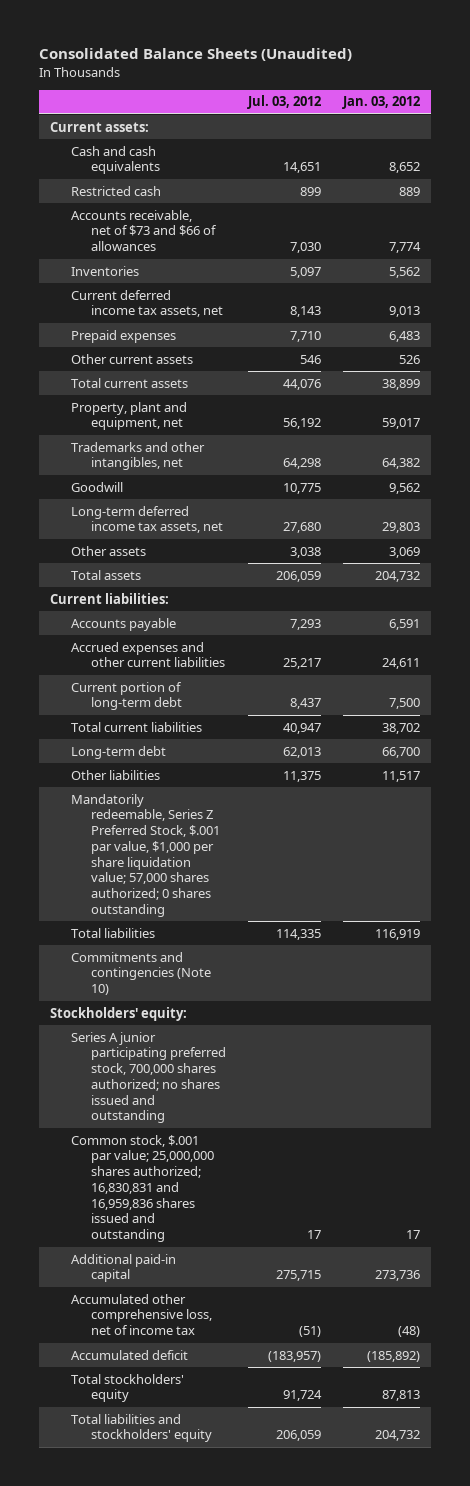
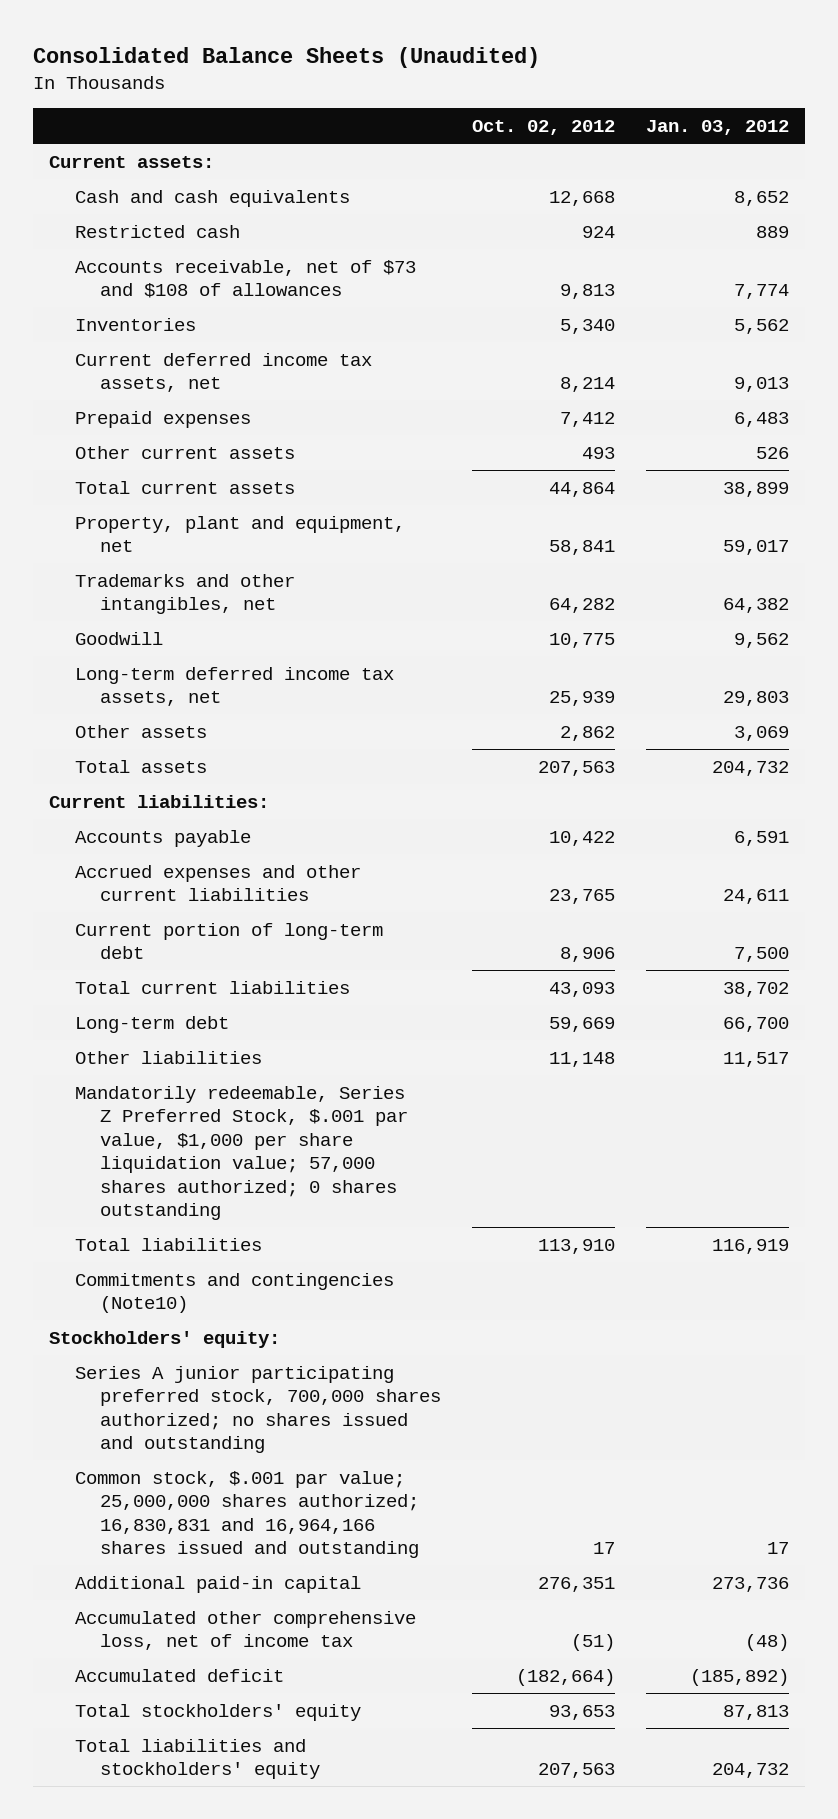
[246,95,321,110] Jul. 03, 2012 -> none
none -> [472,120,616,136] Oct. 02, 2012
[70,209,218,252] Accounts receivable, net of $73 and $66 of allowances -> [74,259,416,299] Accounts receivable, net of $73 and $108 of allowances
[70,951,212,996] Commitments and contingencies (Note 10) -> [74,1272,394,1314] Commitments and contingencies (Note10)
[70,1134,215,1243] Common stock, $.001 par value; 25,000,000 shares authorized; 16,830,831 and 16,959,836 shares issued and outstanding -> [74,1470,420,1559] Common stock, $.001 par value; 25,000,000 shares authorized; 16,830,831 and 16,964,166 shares issued and outstanding

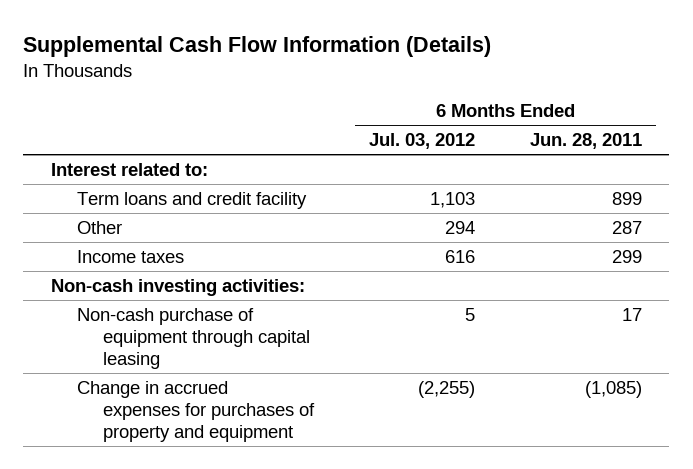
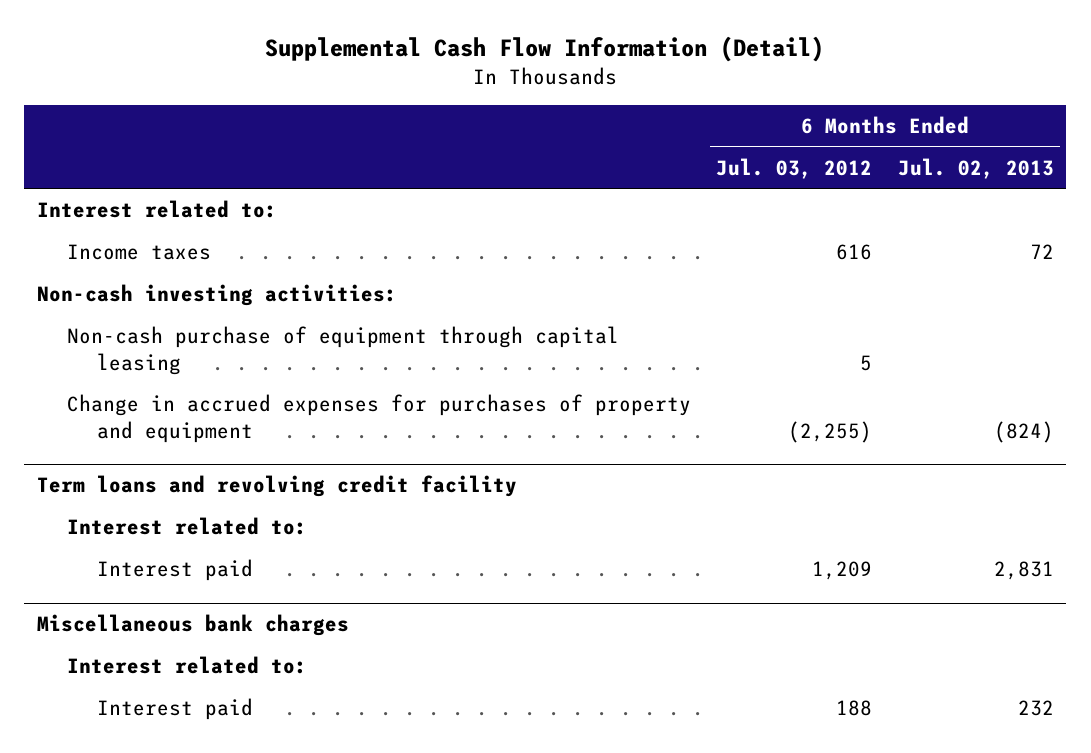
[23,36,492,58] Supplemental Cash Flow Information (Details) -> [265,36,825,63] Supplemental Cash Flow Information (Detail)
[530,133,643,150] Jun. 28, 2011 -> none
none -> [897,157,1054,179] Jul. 02, 2013
[76,192,307,210] Term loans and credit facility -> none
[76,221,122,235] Other -> none
none -> [36,475,517,498] Term loans and revolving credit facility
none -> [66,517,307,536] Interest related to:
none -> [96,559,253,582] Interest paid
none -> [36,614,349,637] Miscellaneous bank charges
none -> [66,656,307,675] Interest related to:
none -> [96,698,253,721] Interest paid

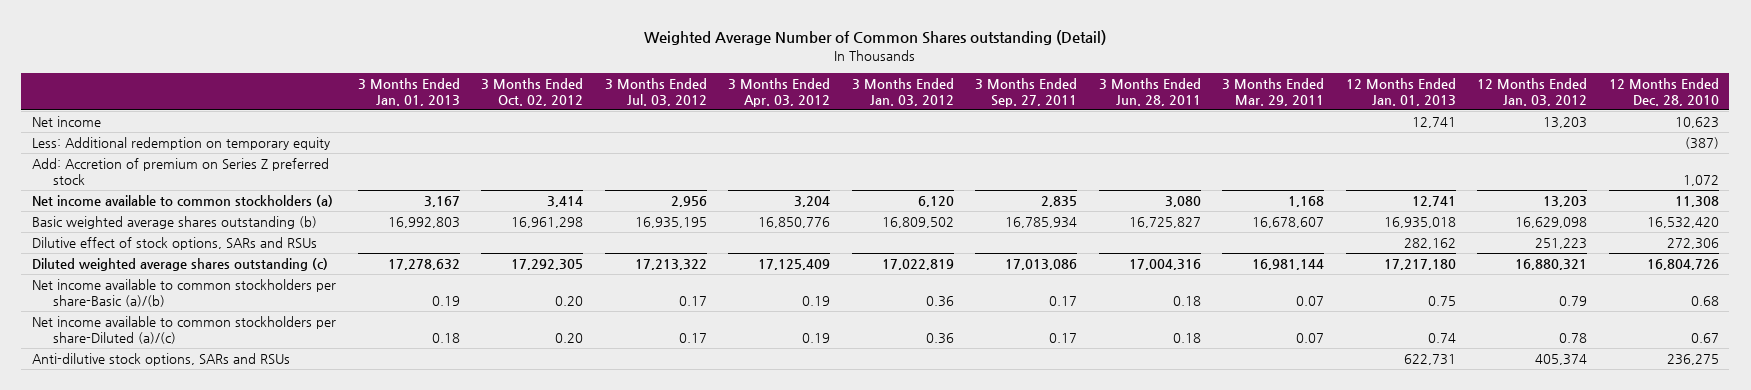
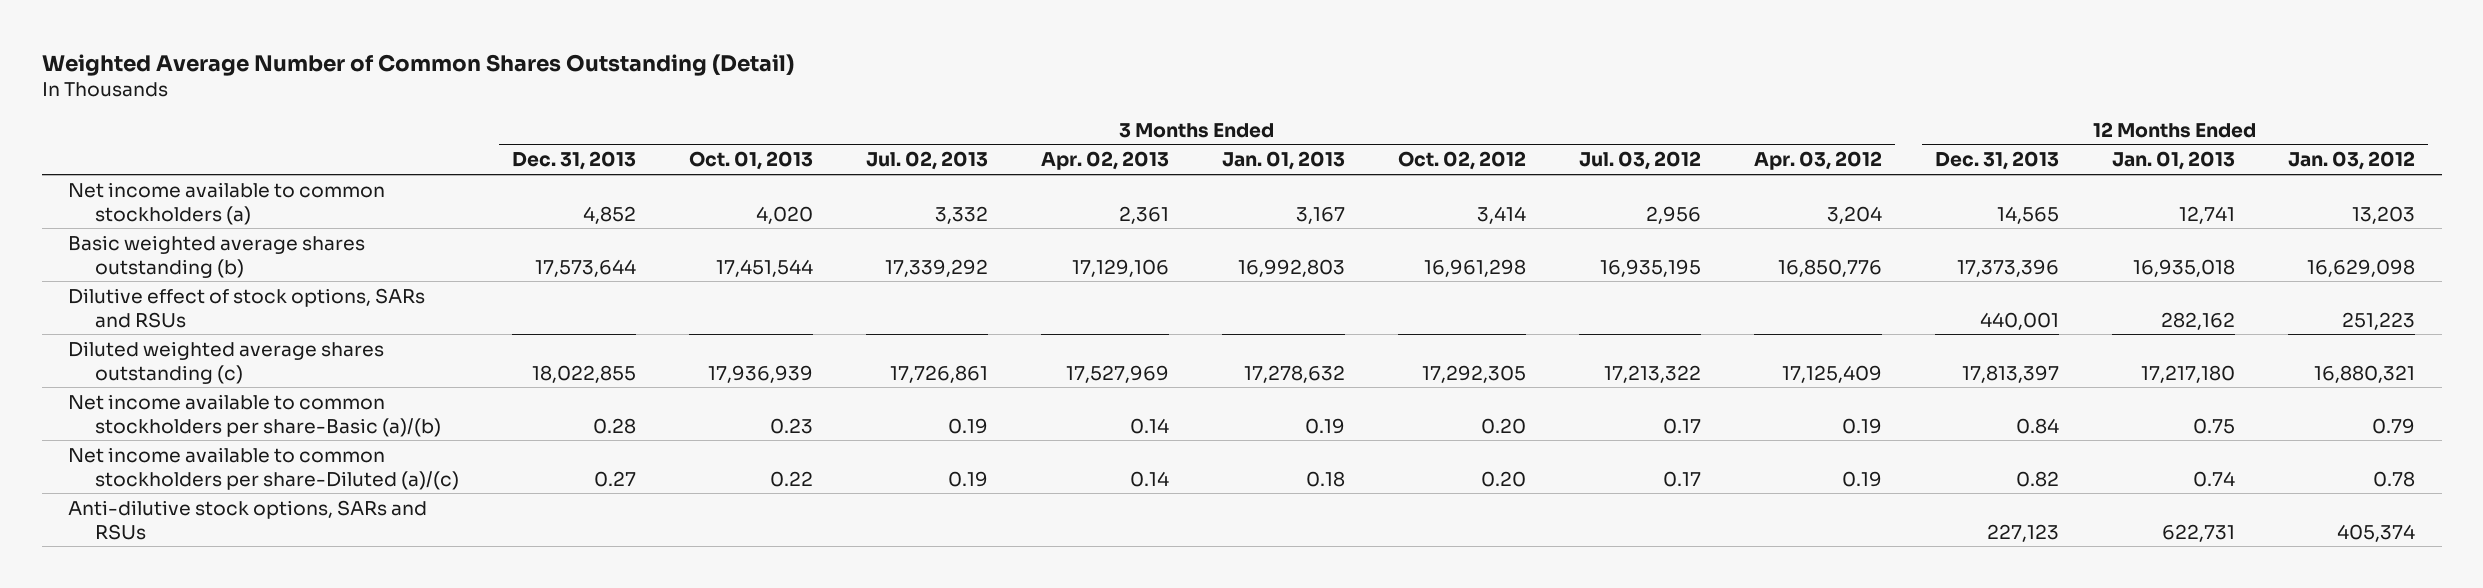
[644,29,1107,45] Weighted Average Number of Common Shares outstanding (Detail) -> [41,53,794,76] Weighted Average Number of Common Shares Outstanding (Detail)
[851,78,954,106] 3 Months Ended Jan. 03, 2012 -> none
[975,78,1078,107] 3 Months Ended Sep. 27, 2011 -> none
[1098,78,1201,106] 3 Months Ended Jun. 28, 2011 -> none
[1222,78,1325,106] 3 Months Ended Mar. 29, 2011 -> none
[1608,78,1719,106] 12 Months Ended Dec. 28, 2010 -> none
none -> [511,151,636,171] Dec. 31, 2013
none -> [688,151,813,171] Oct. 01, 2013
none -> [865,151,988,171] Jul. 02, 2013
none -> [1040,151,1169,171] Apr. 02, 2013
none -> [1935,151,2060,171] Dec. 31, 2013
[32,116,102,128] Net income -> none
[32,137,331,151] Less: Additional redemption on temporary equity -> none
[32,158,330,185] Add: Accretion of premium on Series Z preferred stock -> none

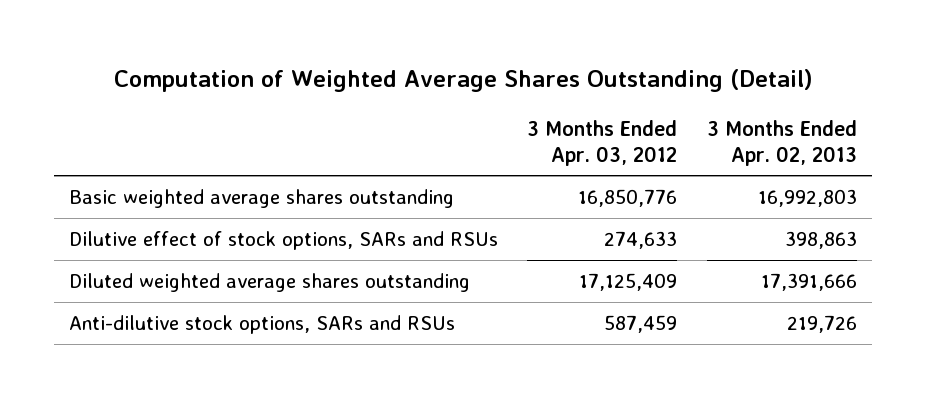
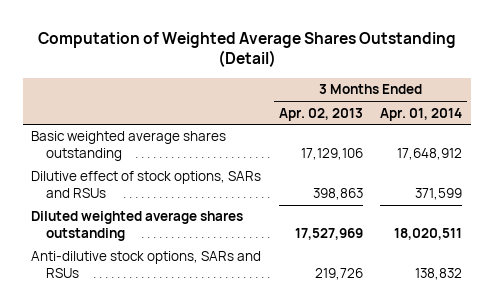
[527,120,678,166] 3 Months Ended Apr. 03, 2012 -> none
none -> [380,107,463,121] Apr. 01, 2014
[757,189,857,208] 16,992,803 -> [300,147,363,160] 17,129,106
[760,273,857,292] 17,391,666 -> [294,227,363,240] 17,527,969

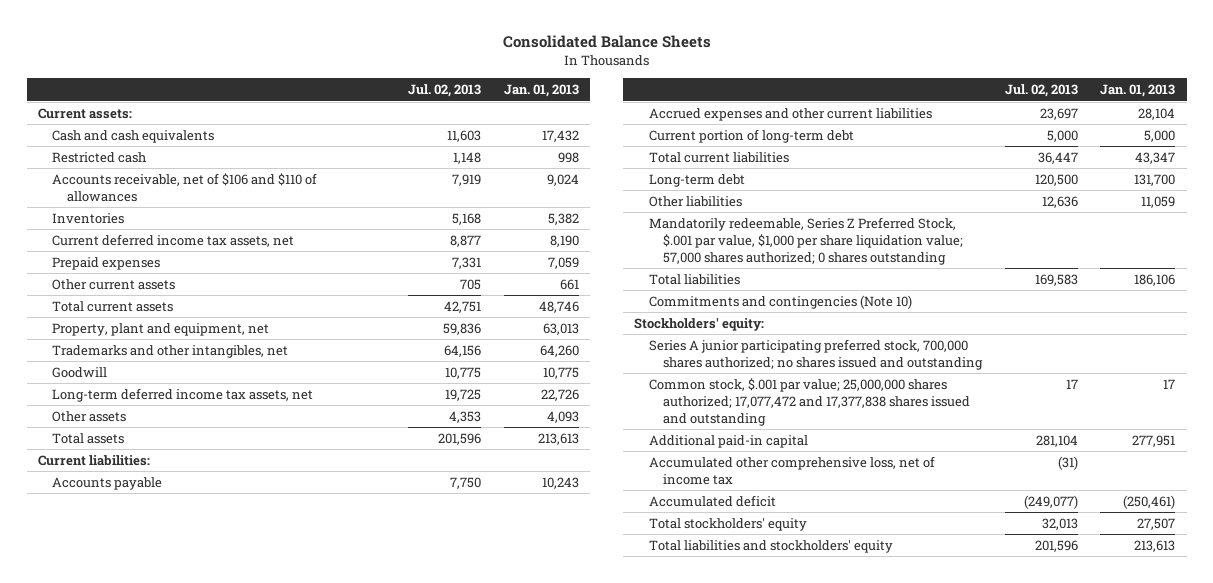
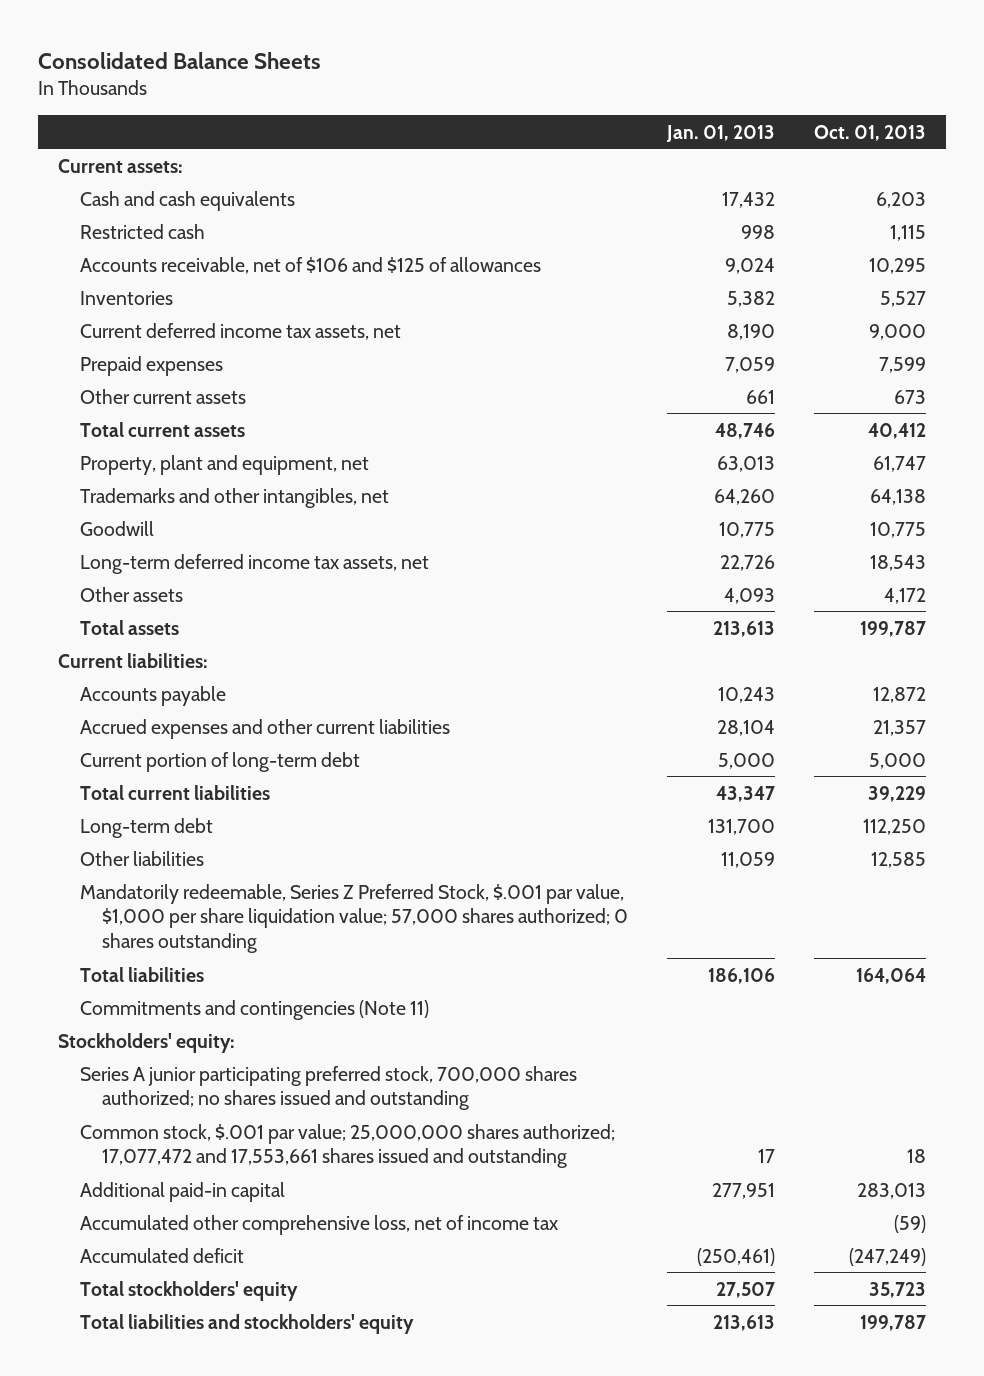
[408,84,482,98] Jul. 02, 2013 -> none
none -> [814,124,927,141] Oct. 01, 2013
[52,172,318,202] Accounts receivable, net of $106 and $110 of allowances -> [79,256,541,274] Accounts receivable, net of $106 and $125 of allowances
[648,294,912,309] Commitments and contingencies (Note 10) -> [79,999,429,1020] Commitments and contingencies (Note 11)
[648,377,971,426] Common stock, $.001 par value; 25,000,000 shares authorized; 17,077,472 and 17,377,838 shares issued and outstanding -> [79,1123,615,1169] Common stock, $.001 par value; 25,000,000 shares authorized; 17,077,472 and 17,553,661 shares issued and outstanding

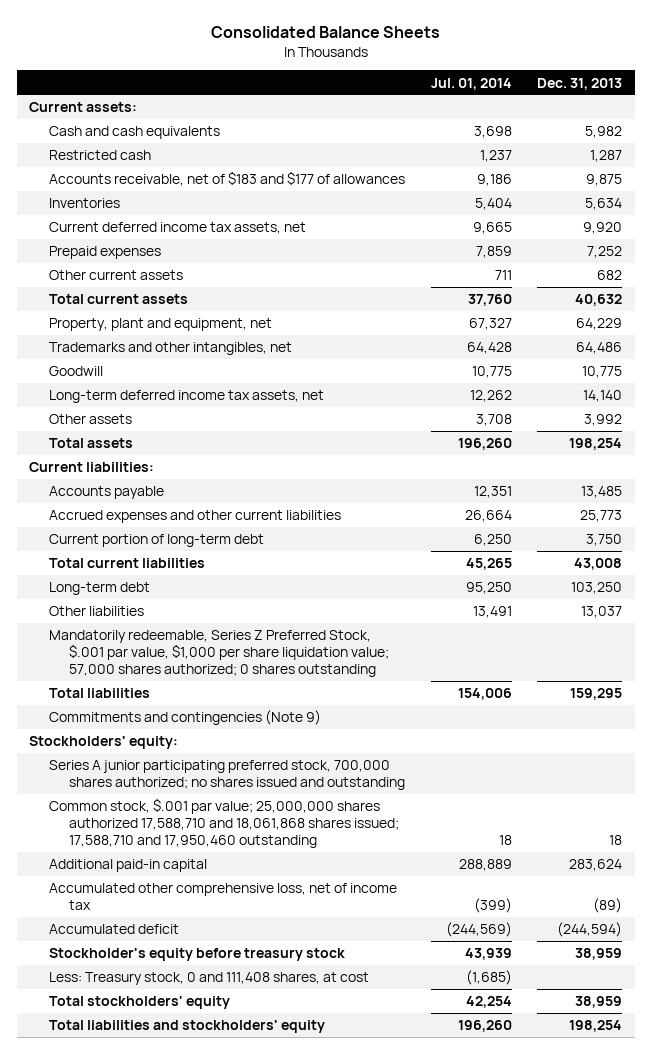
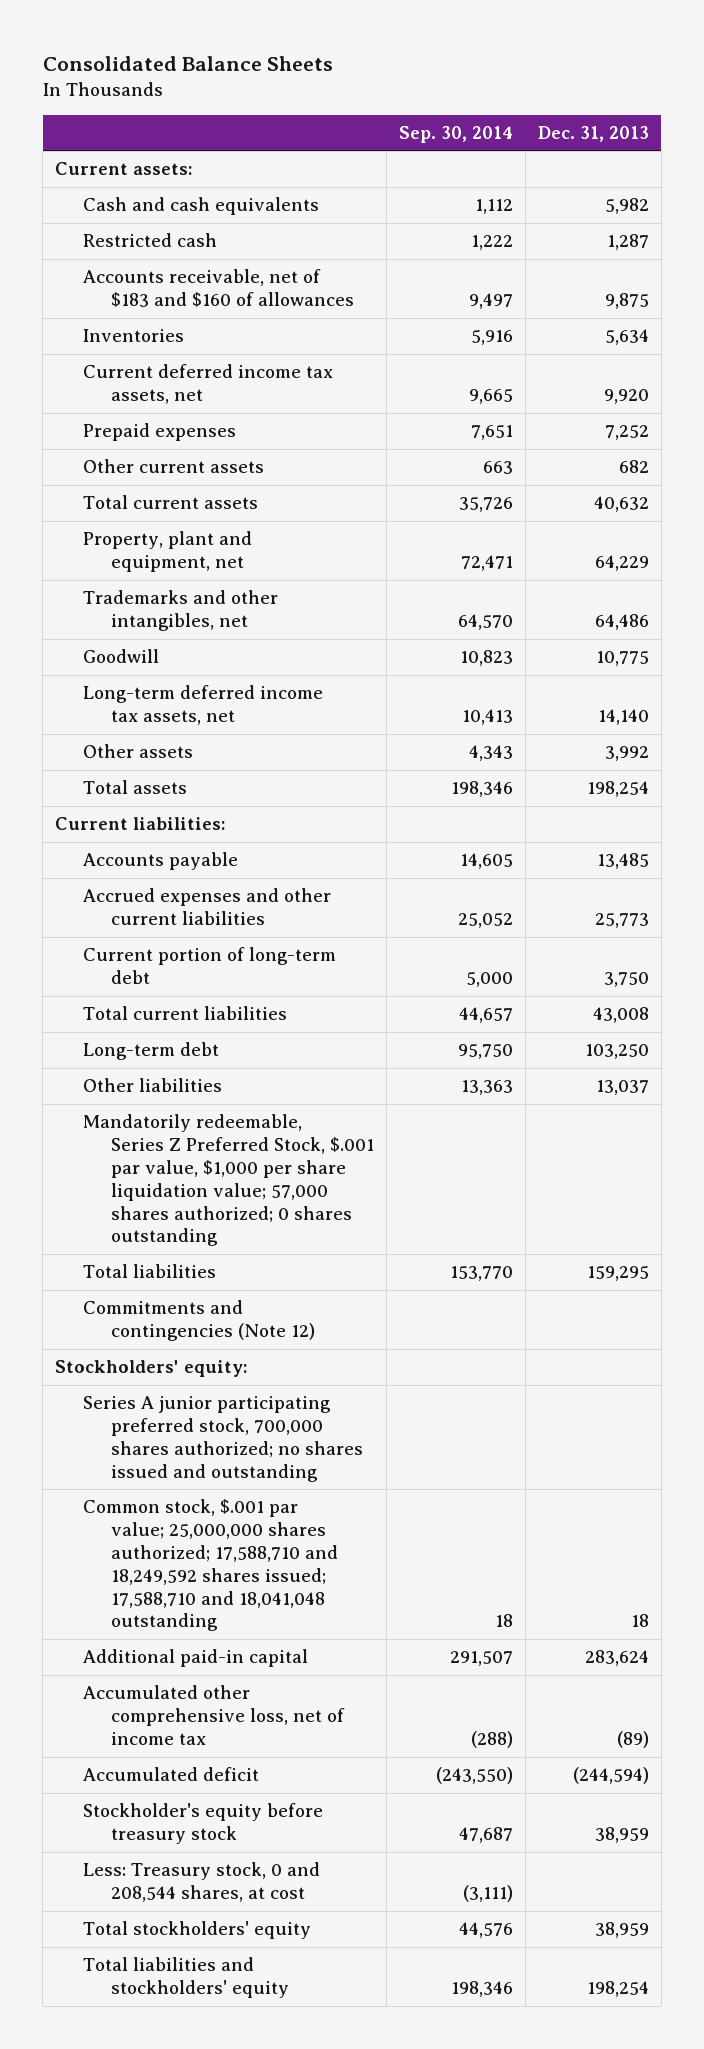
[430,77,512,90] Jul. 01, 2014 -> none
none -> [398,125,513,143] Sep. 30, 2014
[49,171,406,187] Accounts receivable, net of $183 and $177 of allowances -> [82,269,354,308] Accounts receivable, net of $183 and $160 of allowances
[49,710,322,726] Commitments and contingencies (Note 9) -> [82,1300,315,1342] Commitments and contingencies (Note 12)
[49,798,399,849] Common stock, $.001 par value; 25,000,000 shares authorized 17,588,710 and 18,061,868 shares issued; 17,588,710 and 17,950,460 outstanding -> [82,1499,338,1632] Common stock, $.001 par value; 25,000,000 shares authorized; 17,588,710 and 18,249,592 shares issued; 17,588,710 and 18,041,048 outstanding
[49,972,370,986] Less: Treasury stock, 0 and 111,408 shares, at cost -> [82,1862,320,1903] Less: Treasury stock, 0 and 208,544 shares, at cost

